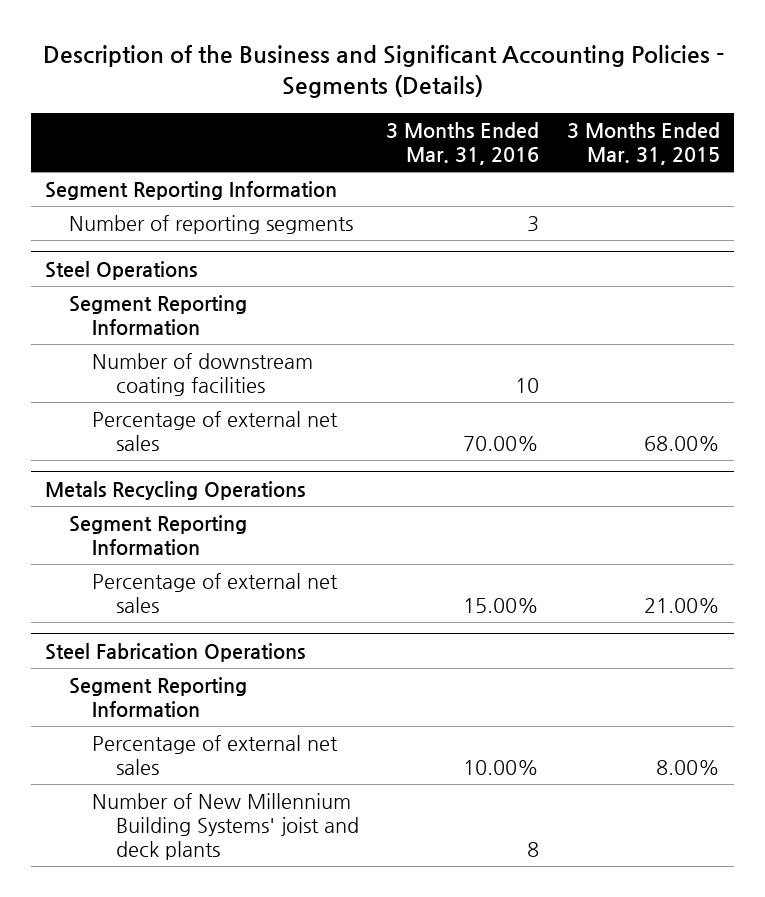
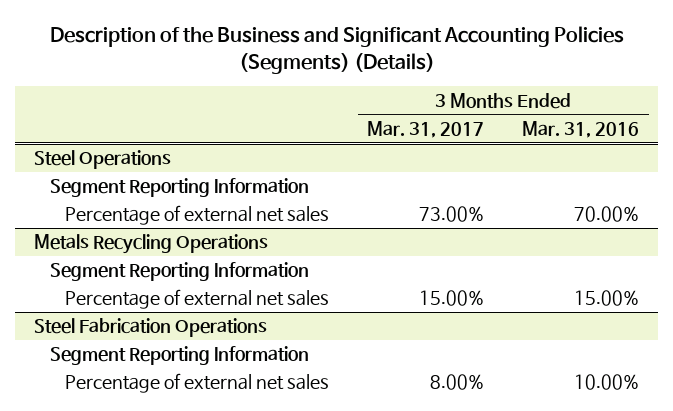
[42,45,724,99] Description of the Business and Significant Accounting Policies - Segments (Details) -> [49,26,624,74] Description of the Business and Significant Accounting Policies (Segments) (Details)
[567,122,721,166] 3 Months Ended Mar. 31, 2015 -> none
none -> [367,120,485,138] Mar. 31, 2017
[45,181,338,201] Segment Reporting Information -> none
[68,215,353,235] Number of reporting segments -> none
[92,353,314,396] Number of downstream coating facilities -> none
[92,793,359,860] Number of New Millennium Building Systems' joist and deck plants -> none

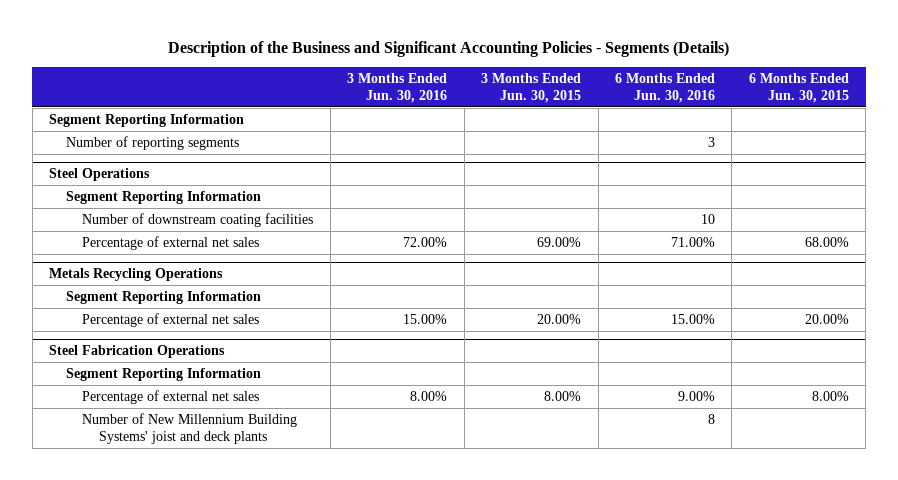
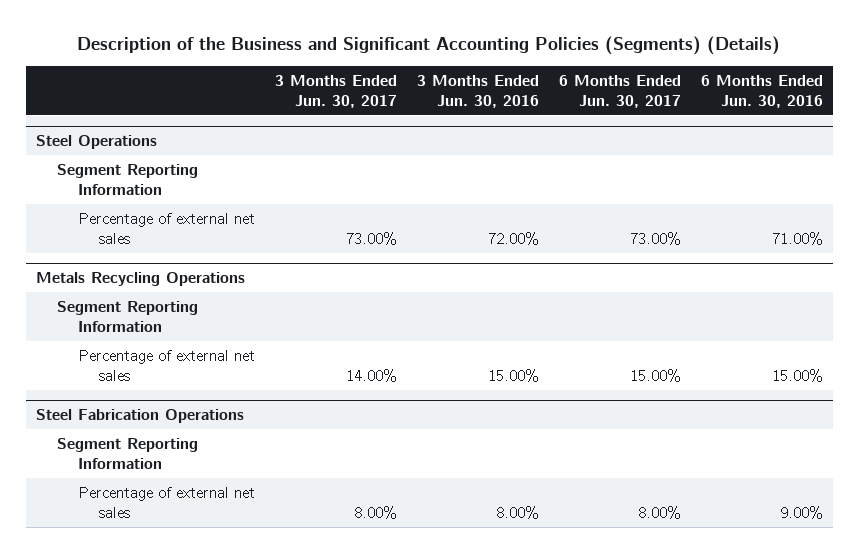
[167,41,729,58] Description of the Business and Significant Accounting Policies - Segments (Details) -> [77,36,781,56] Description of the Business and Significant Accounting Policies (Segments) (Details)
[481,73,582,103] 3 Months Ended Jun. 30, 2015 -> none
[748,73,849,103] 6 Months Ended Jun. 30, 2015 -> none
none -> [275,74,398,109] 3 Months Ended Jun. 30, 2017
none -> [559,74,682,109] 6 Months Ended Jun. 30, 2017
[48,113,244,127] Segment Reporting Information -> none
[65,135,239,150] Number of reporting segments -> none
[82,212,314,227] Number of downstream coating facilities -> none
[82,412,298,444] Number of New Millennium Building Systems' joist and deck plants -> none

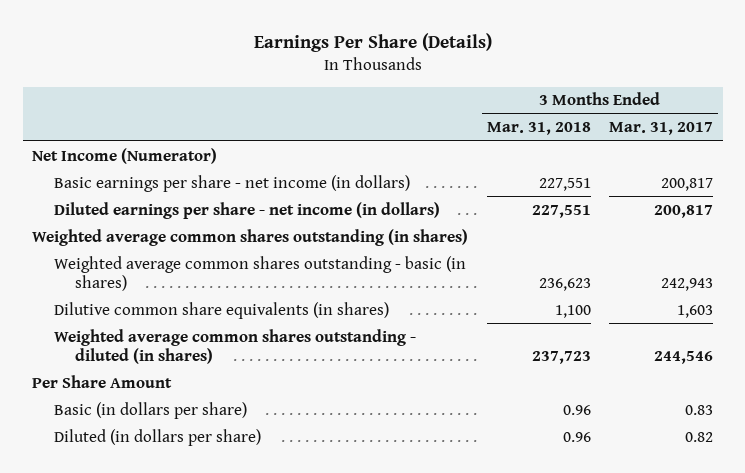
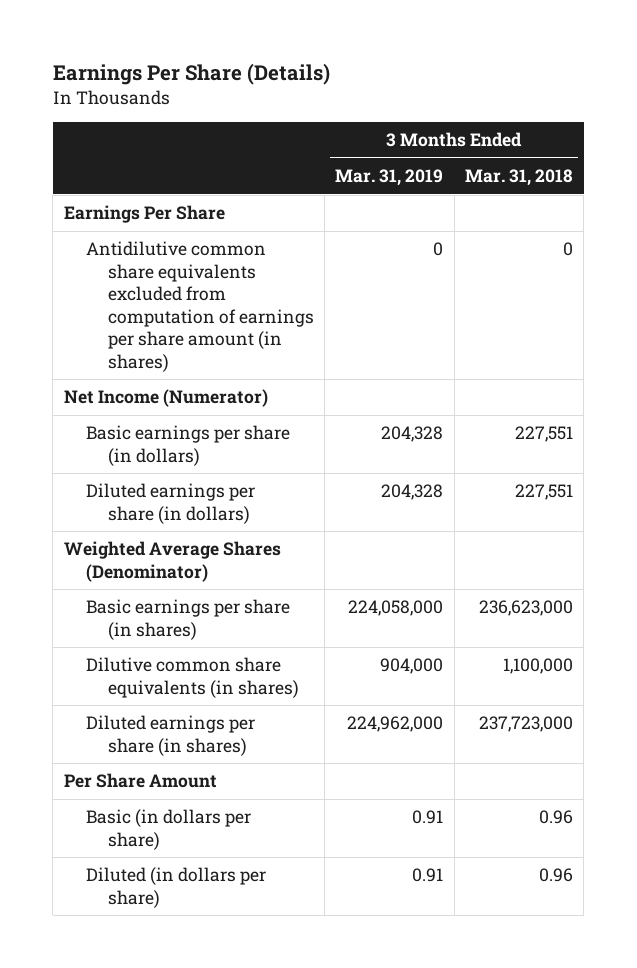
[609,122,714,136] Mar. 31, 2017 -> none
none -> [335,169,444,187] Mar. 31, 2019
none -> [63,205,225,224] Earnings Per Share
none -> [85,241,314,372] Antidilutive common share equivalents excluded from computation of earnings per share amount (in shares)
[53,174,410,192] Basic earnings per share - net income (in dollars) -> [85,425,290,466] Basic earnings per share (in dollars)
[53,201,440,219] Diluted earnings per share - net income (in dollars) -> [85,483,255,524] Diluted earnings per share (in dollars)
[32,228,469,246] Weighted average common shares outstanding (in shares) -> [63,541,281,582] Weighted Average Shares (Denominator)
[53,255,466,291] Weighted average common shares outstanding - basic (in shares) -> [85,599,290,640] Basic earnings per share (in shares)
[538,277,591,291] 236,623 -> [479,600,574,617] 236,623,000
[554,304,591,318] 1,100 -> [503,658,574,675] 1,100,000
[53,328,416,364] Weighted average common shares outstanding - diluted (in shares) -> [85,715,255,756] Diluted earnings per share (in shares)
[531,350,591,364] 237,723 -> [479,716,574,733] 237,723,000

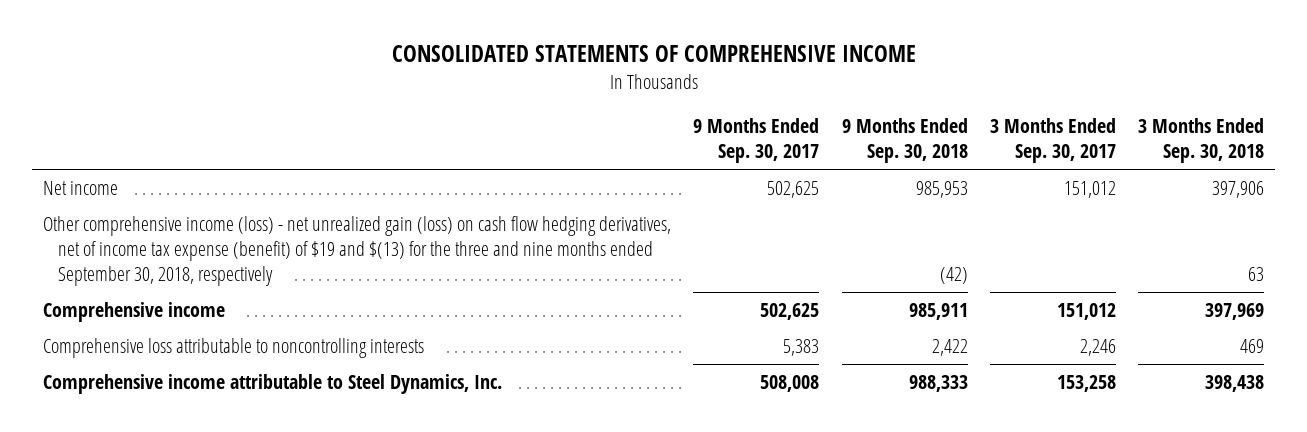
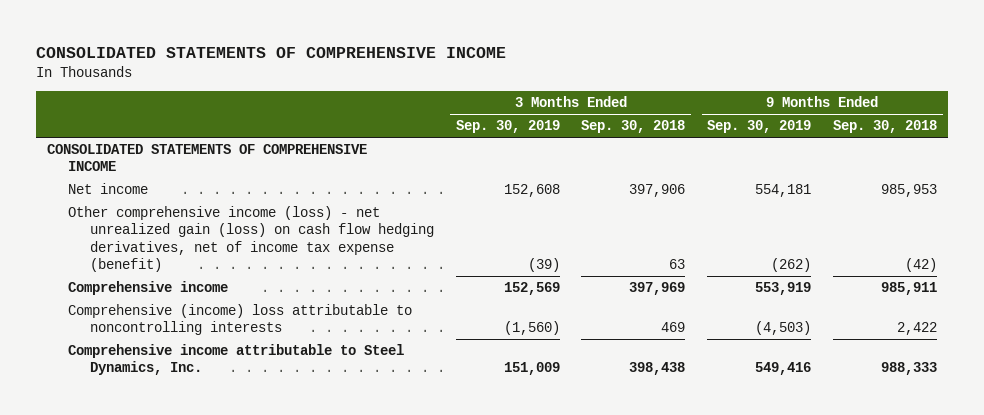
[693,118,820,164] 9 Months Ended Sep. 30, 2017 -> none
[989,118,1116,164] 3 Months Ended Sep. 30, 2017 -> none
none -> [455,120,560,134] Sep. 30, 2019
none -> [707,120,812,134] Sep. 30, 2019
none -> [46,144,367,172] CONSOLIDATED STATEMENTS OF COMPREHENSIVE INCOME
[42,215,671,286] Other comprehensive income (loss) - net unrealized gain (loss) on cash flow hedging derivatives, net of income tax expense (benefit) of $19 and $(13) for the three and nine months ended September 30, 2018, respectively -> [68,206,434,272] Other comprehensive income (loss) - net unrealized gain (loss) on cash flow hedging derivatives, net of income tax expense (benefit)
[42,337,424,358] Comprehensive loss attributable to noncontrolling interests -> [68,304,413,336] Comprehensive (income) loss attributable to noncontrolling interests

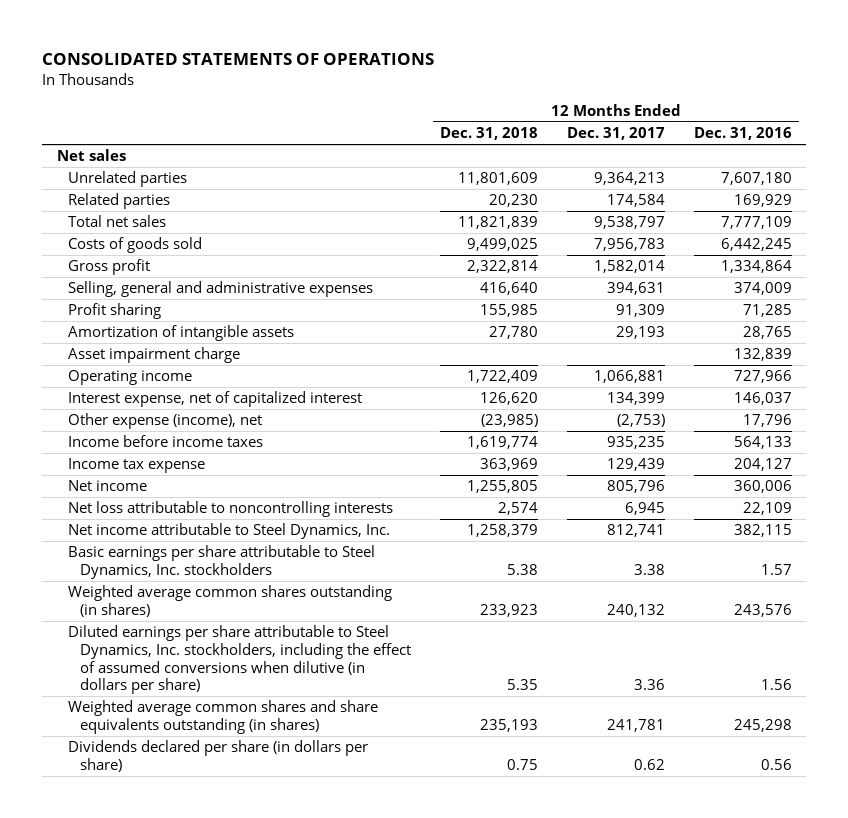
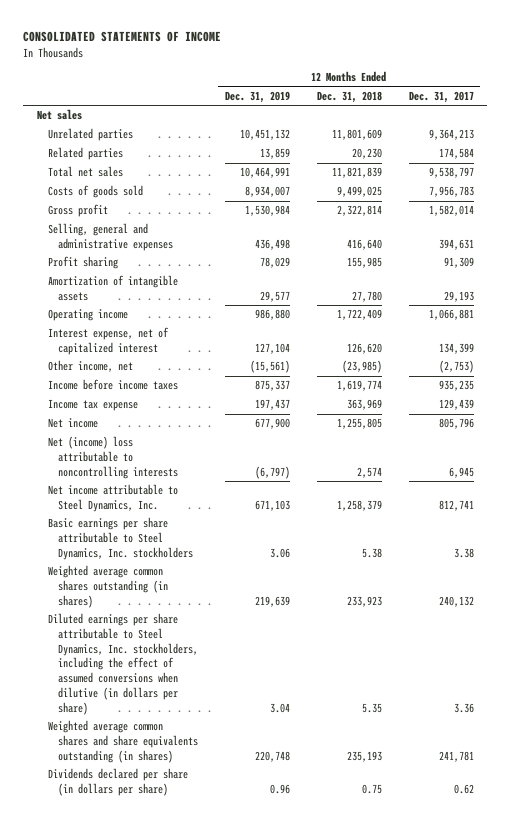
[42,52,435,65] CONSOLIDATED STATEMENTS OF OPERATIONS -> [23,31,222,43] CONSOLIDATED STATEMENTS OF INCOME
[693,127,792,141] Dec. 31, 2016 -> none
none -> [225,91,291,104] Dec. 31, 2019
[68,347,241,364] Asset impairment charge -> none
[68,413,263,430] Other expense (income), net -> [47,360,133,373] Other income, net
[68,501,394,518] Net loss attributable to noncontrolling interests -> [47,436,179,479] Net (income) loss attributable to noncontrolling interests

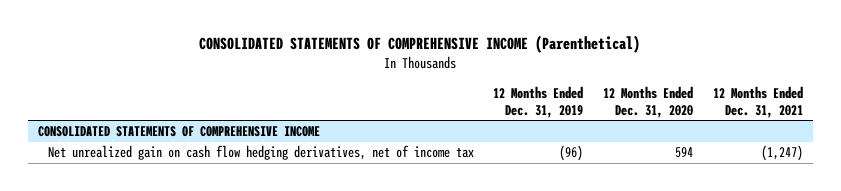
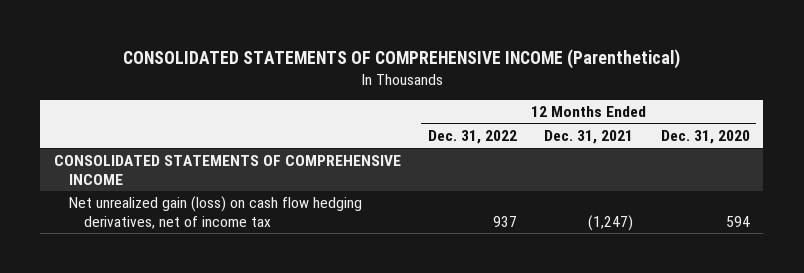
[493,85,584,118] 12 Months Ended Dec. 31, 2019 -> none
none -> [428,130,518,145] Dec. 31, 2022
[47,145,474,161] Net unrealized gain on cash flow hedging derivatives, net of income tax -> [68,196,362,229] Net unrealized gain (loss) on cash flow hedging derivatives, net of income tax

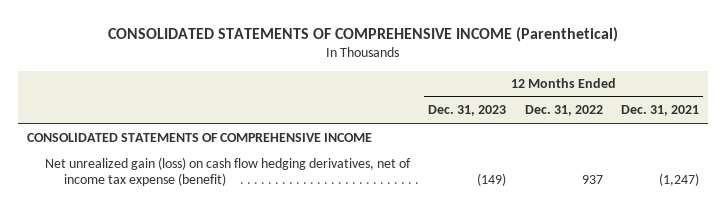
[660,130,750,145] Dec. 31, 2020 -> none
none -> [428,105,507,117] Dec. 31, 2023
[68,196,362,229] Net unrealized gain (loss) on cash flow hedging derivatives, net of income tax -> [45,156,412,186] Net unrealized gain (loss) on cash flow hedging derivatives, net of income tax expense (benefit)

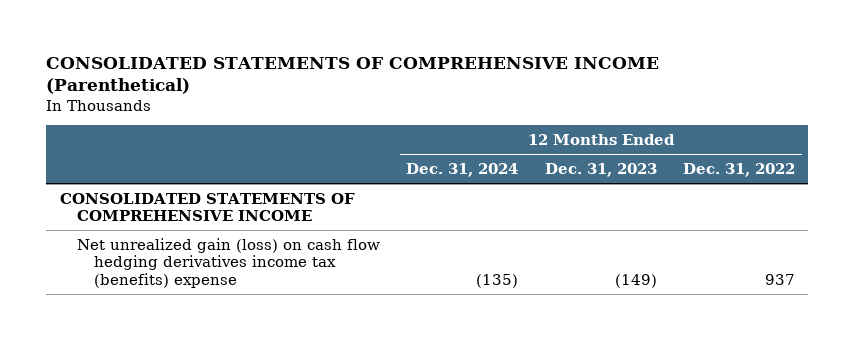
[620,105,699,117] Dec. 31, 2021 -> none
none -> [406,162,519,177] Dec. 31, 2024
[45,156,412,186] Net unrealized gain (loss) on cash flow hedging derivatives, net of income tax expense (benefit) -> [77,237,381,289] Net unrealized gain (loss) on cash flow hedging derivatives income tax (benefits) expense

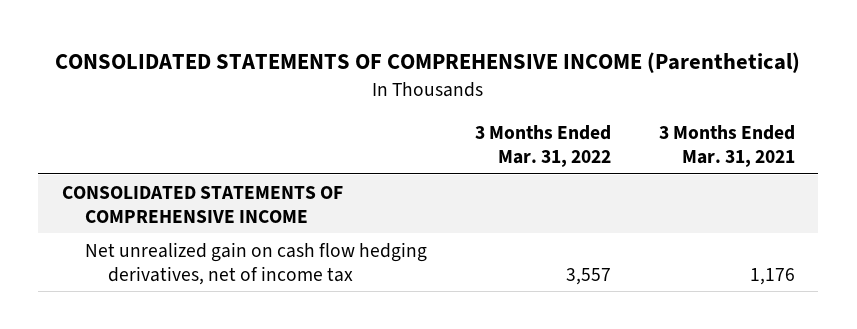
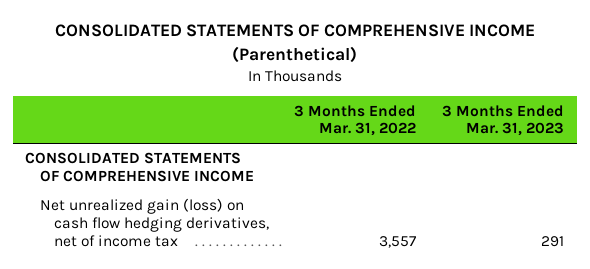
[658,125,795,167] 3 Months Ended Mar. 31, 2021 -> none
none -> [442,104,565,137] 3 Months Ended Mar. 31, 2023
[84,241,427,285] Net unrealized gain on cash flow hedging derivatives, net of income tax -> [39,198,269,247] Net unrealized gain (loss) on cash flow hedging derivatives, net of income tax

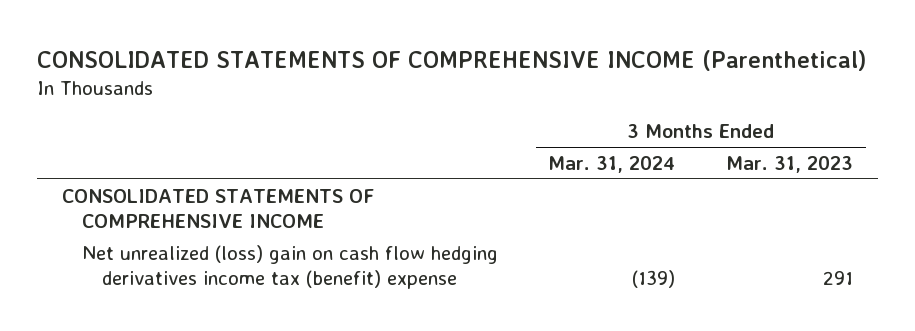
[294,104,417,137] 3 Months Ended Mar. 31, 2022 -> none
none -> [548,155,676,173] Mar. 31, 2024
[39,198,269,247] Net unrealized gain (loss) on cash flow hedging derivatives, net of income tax -> [81,244,498,290] Net unrealized (loss) gain on cash flow hedging derivatives income tax (benefit) expense

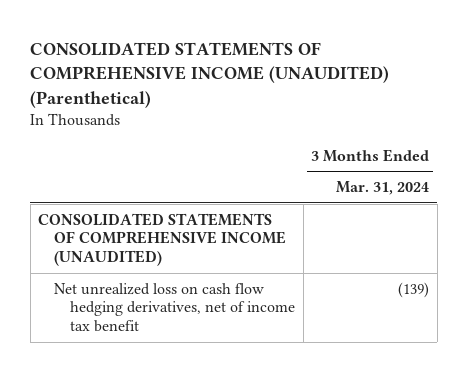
[36,50,866,72] CONSOLIDATED STATEMENTS OF COMPREHENSIVE INCOME (Parenthetical) -> [30,41,390,108] CONSOLIDATED STATEMENTS OF COMPREHENSIVE INCOME (UNAUDITED) (Parenthetical)
[725,155,853,173] Mar. 31, 2023 -> none
[61,188,374,229] CONSOLIDATED STATEMENTS OF COMPREHENSIVE INCOME -> [38,212,287,267] CONSOLIDATED STATEMENTS OF COMPREHENSIVE INCOME (UNAUDITED)
[81,244,498,290] Net unrealized (loss) gain on cash flow hedging derivatives income tax (benefit) expense -> [54,282,295,333] Net unrealized loss on cash flow hedging derivatives, net of income tax benefit

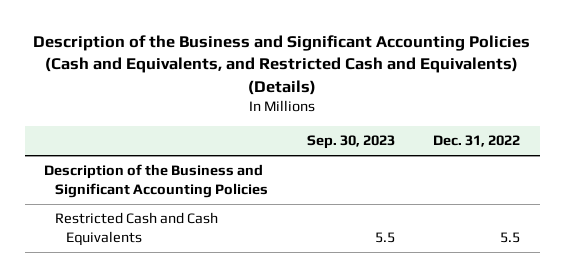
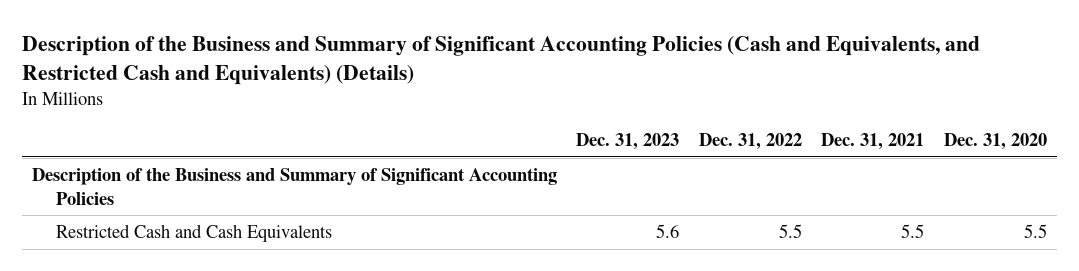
[33,35,531,95] Description of the Business and Significant Accounting Policies (Cash and Equivalents, and Restricted Cash and Equivalents) (Details) -> [21,35,980,85] Description of the Business and Summary of Significant Accounting Policies (Cash and Equivalents, and Restricted Cash and Equivalents) (Details)
[306,135,395,150] Sep. 30, 2023 -> none
none -> [576,133,680,151] Dec. 31, 2023
none -> [821,133,925,151] Dec. 31, 2021
none -> [943,133,1047,151] Dec. 31, 2020
[43,164,269,198] Description of the Business and Significant Accounting Policies -> [31,168,557,205] Description of the Business and Summary of Significant Accounting Policies

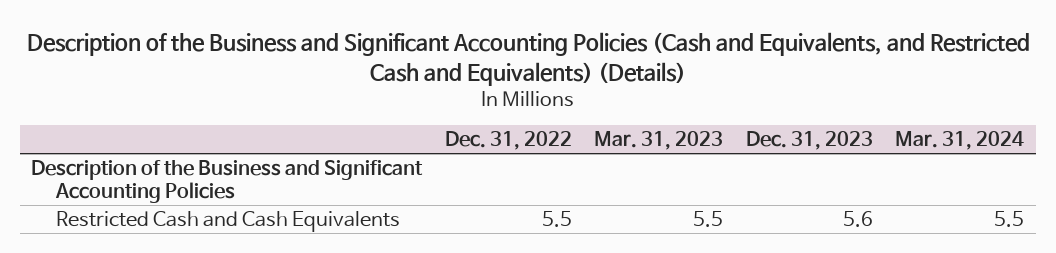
[21,35,980,85] Description of the Business and Summary of Significant Accounting Policies (Cash and Equivalents, and Restricted Cash and Equivalents) (Details) -> [26,32,1030,87] Description of the Business and Significant Accounting Policies (Cash and Equivalents, and Restricted Cash and Equivalents) (Details)
[821,133,925,151] Dec. 31, 2021 -> none
[943,133,1047,151] Dec. 31, 2020 -> none
none -> [594,131,724,151] Mar. 31, 2023
none -> [895,131,1025,151] Mar. 31, 2024
[31,168,557,205] Description of the Business and Summary of Significant Accounting Policies -> [31,159,424,203] Description of the Business and Significant Accounting Policies

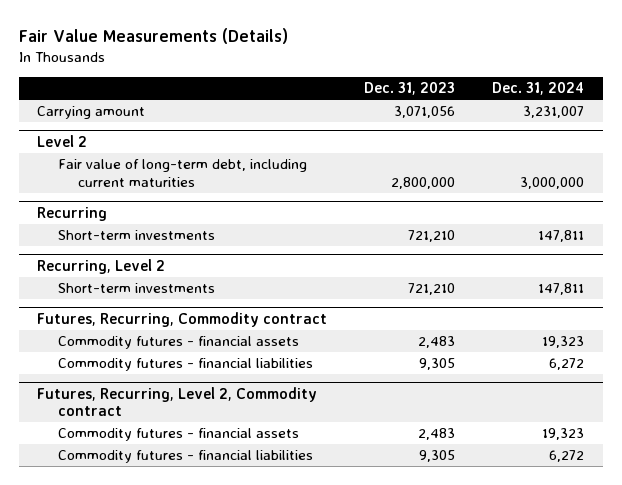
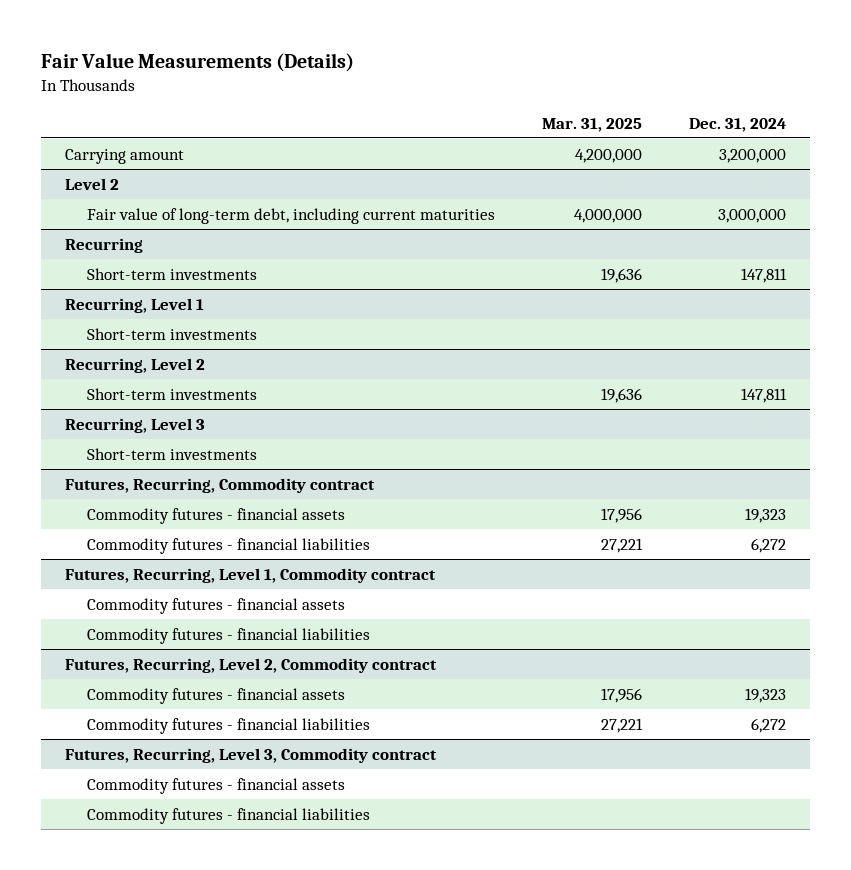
[364,82,456,96] Dec. 31, 2023 -> none
none -> [541,117,642,132] Mar. 31, 2025
[523,106,585,119] 3,231,007 -> [719,148,787,163] 3,200,000
none -> [65,297,205,313] Recurring, Level 1
none -> [86,327,257,340] Short-term investments
none -> [65,417,206,433] Recurring, Level 3
none -> [86,447,257,460] Short-term investments
none -> [65,567,437,583] Futures, Recurring, Level 1, Commodity contract
none -> [86,597,345,614] Commodity futures - financial assets
none -> [86,627,370,644] Commodity futures - financial liabilities
none -> [65,747,438,763] Futures, Recurring, Level 3, Commodity contract
none -> [86,777,345,794] Commodity futures - financial assets
none -> [86,807,370,824] Commodity futures - financial liabilities

